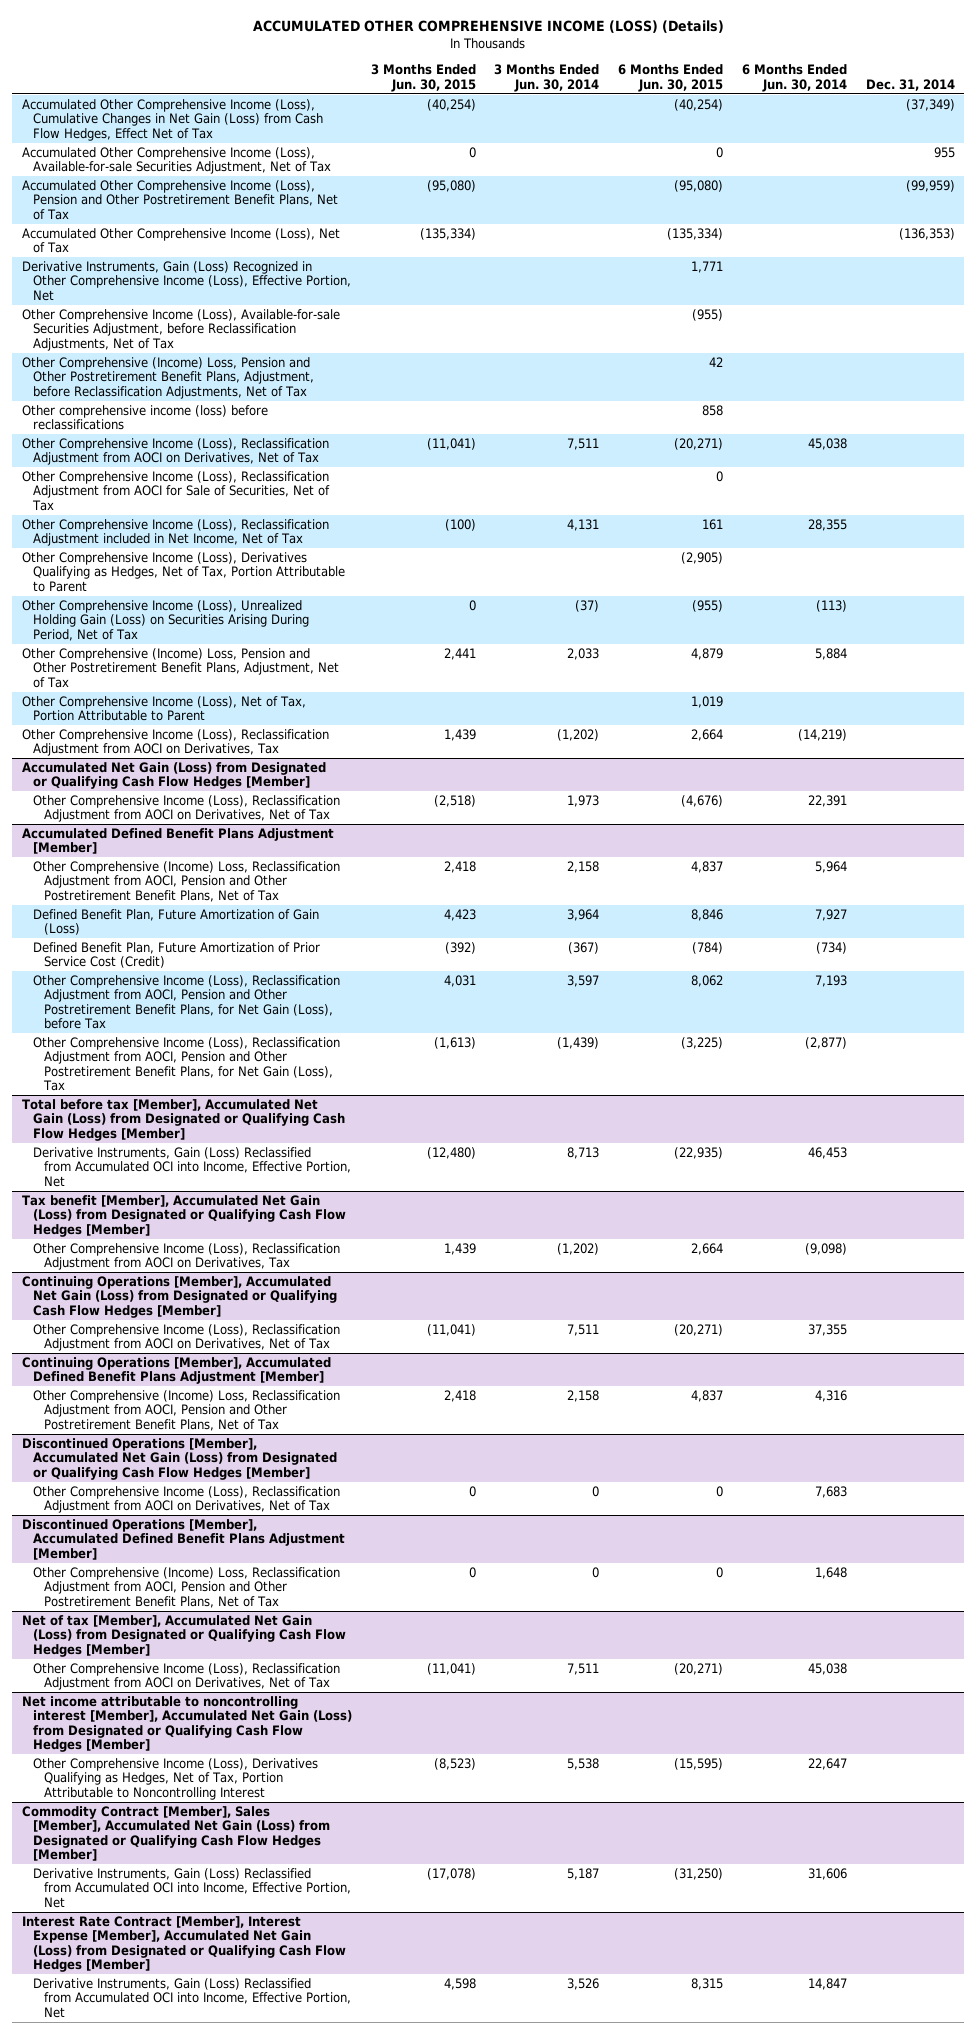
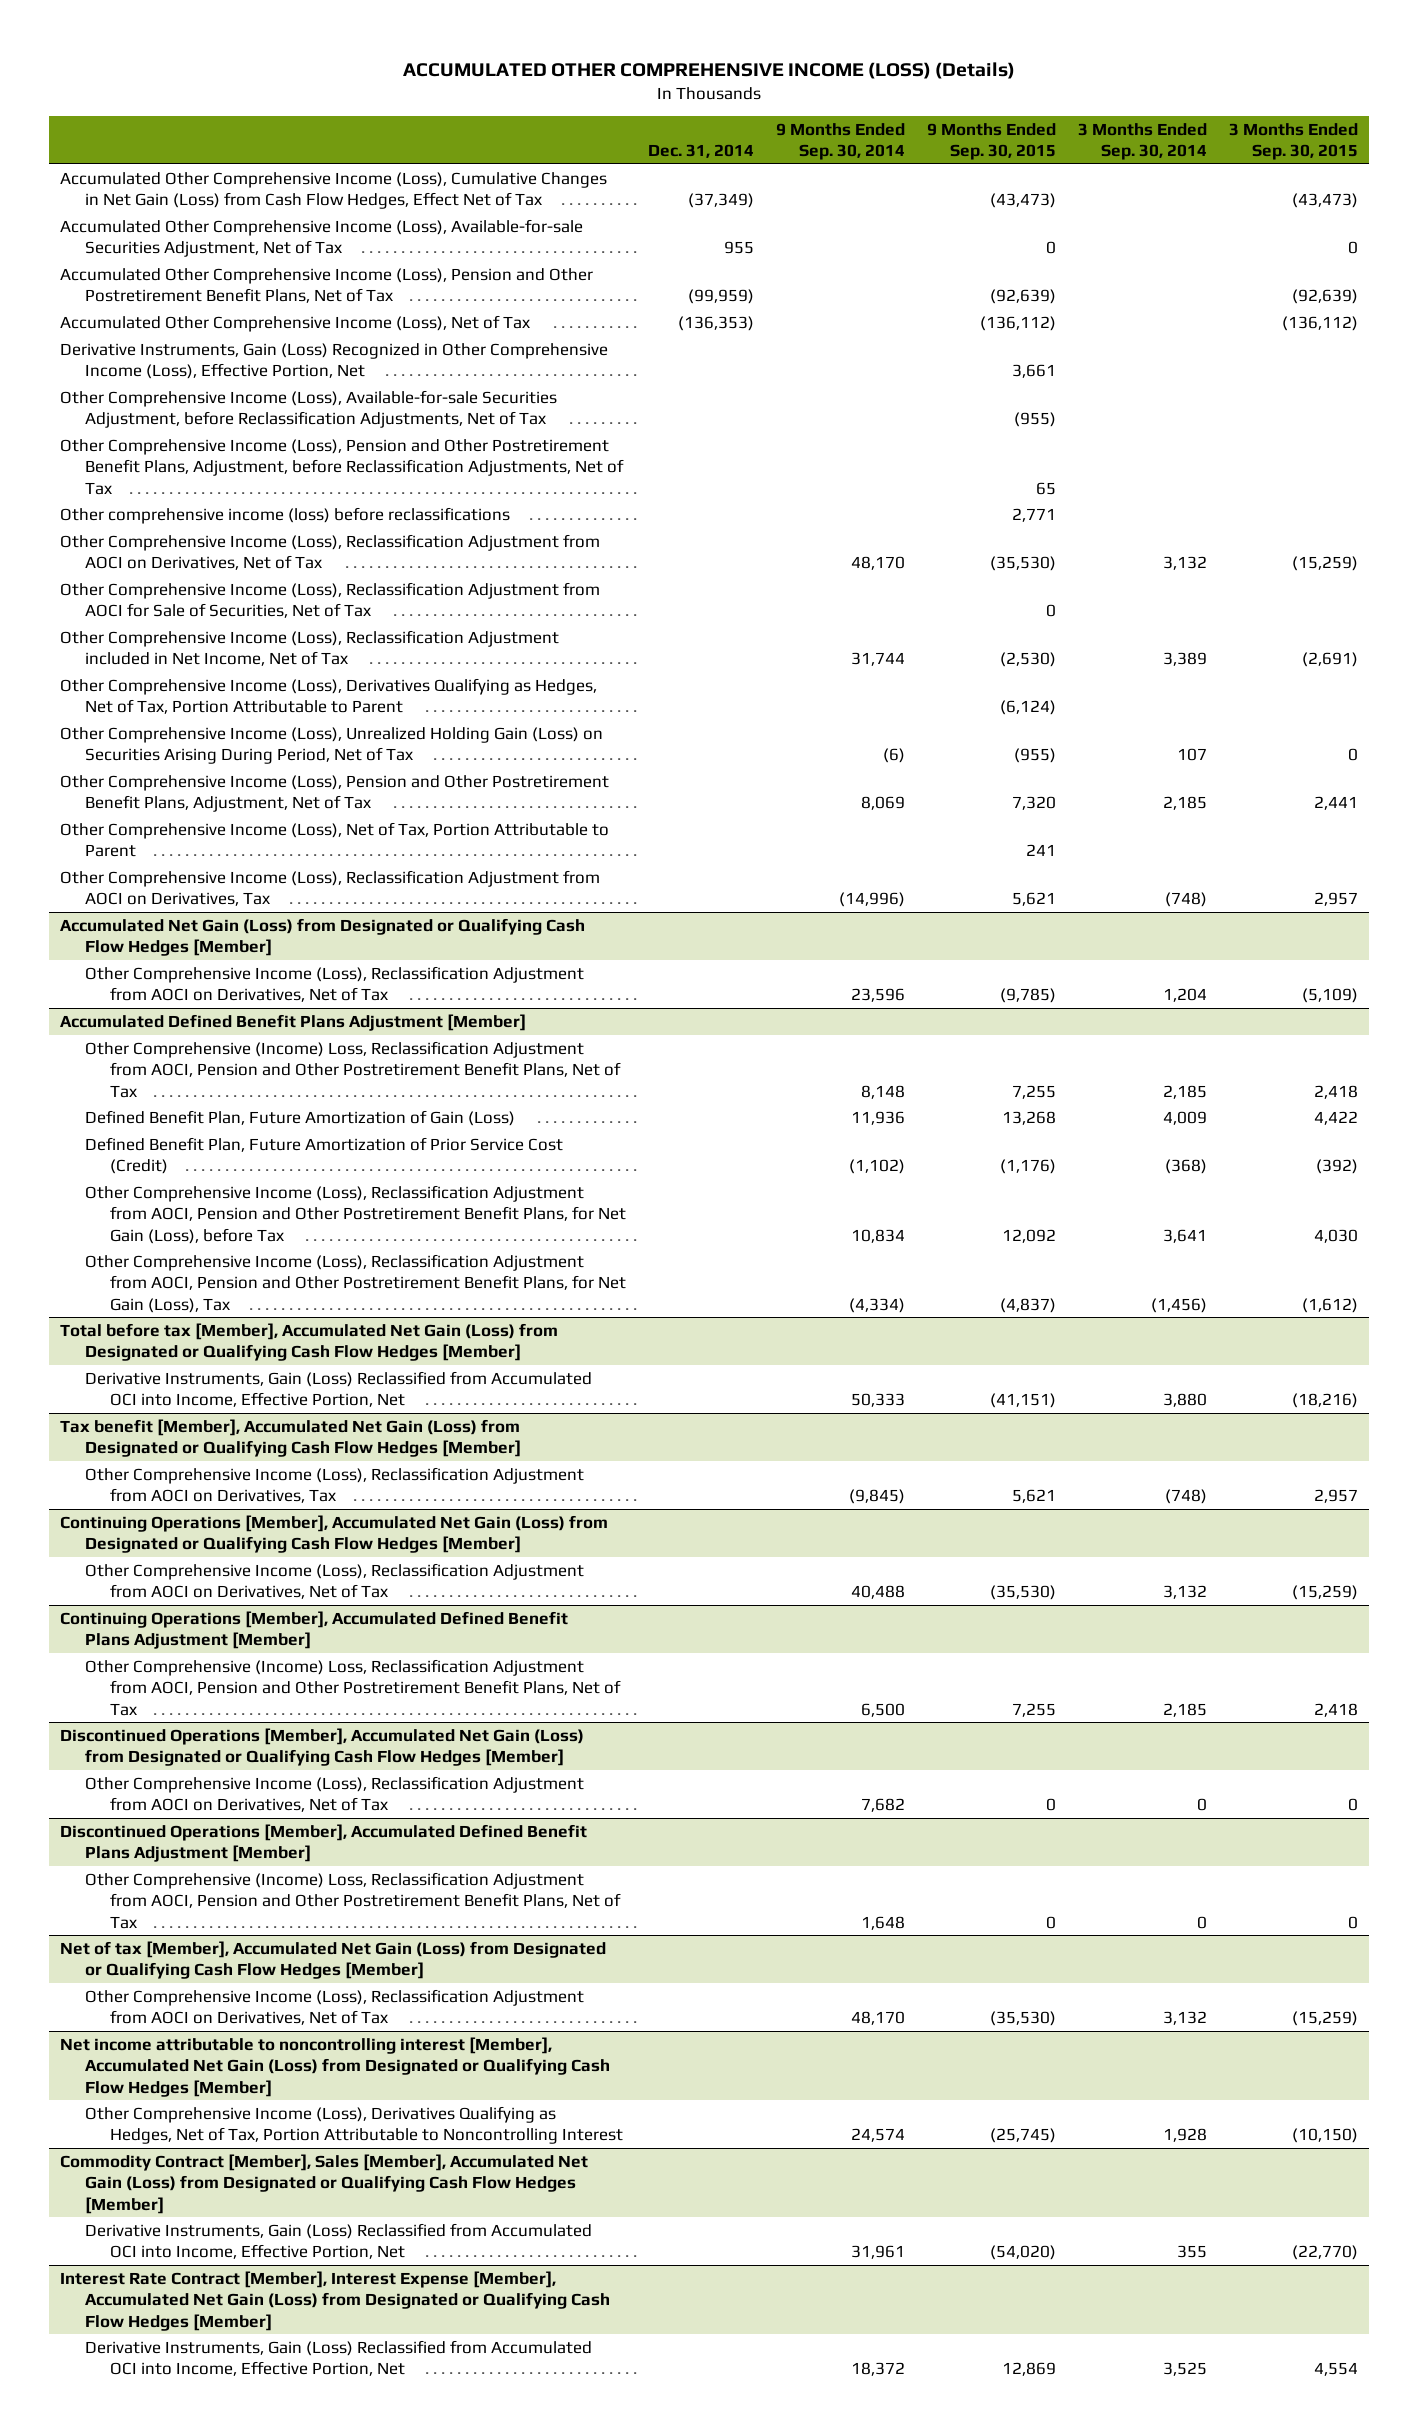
[370,64,476,92] 3 Months Ended Jun. 30, 2015 -> none
[494,64,600,92] 3 Months Ended Jun. 30, 2014 -> none
[618,64,724,92] 6 Months Ended Jun. 30, 2015 -> none
[742,64,848,92] 6 Months Ended Jun. 30, 2014 -> none
none -> [775,122,905,161] 9 Months Ended Sep. 30, 2014
none -> [926,122,1056,161] 9 Months Ended Sep. 30, 2015
none -> [1077,122,1207,161] 3 Months Ended Sep. 30, 2014
none -> [1228,122,1358,161] 3 Months Ended Sep. 30, 2015
[21,357,314,399] Other Comprehensive (Income) Loss, Pension and Other Postretirement Benefit Plans, Adjustment, before Reclassification Adjustments, Net of Tax -> [60,438,624,495] Other Comprehensive Income (Loss), Pension and Other Postretirement Benefit Plans, Adjustment, before Reclassification Adjustments, Net of Tax
[21,648,339,688] Other Comprehensive (Income) Loss, Pension and Other Postretirement Benefit Plans, Adjustment, Net of Tax -> [60,774,610,813] Other Comprehensive Income (Loss), Pension and Other Postretirement Benefit Plans, Adjustment, Net of Tax

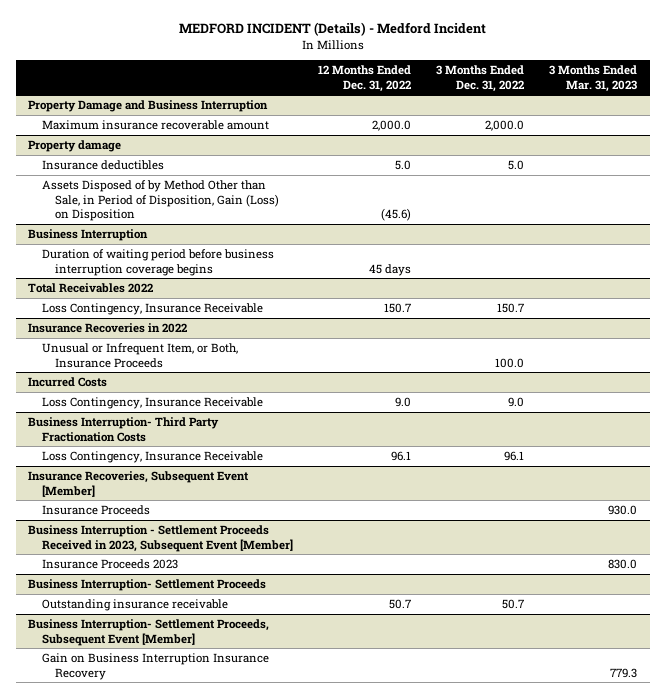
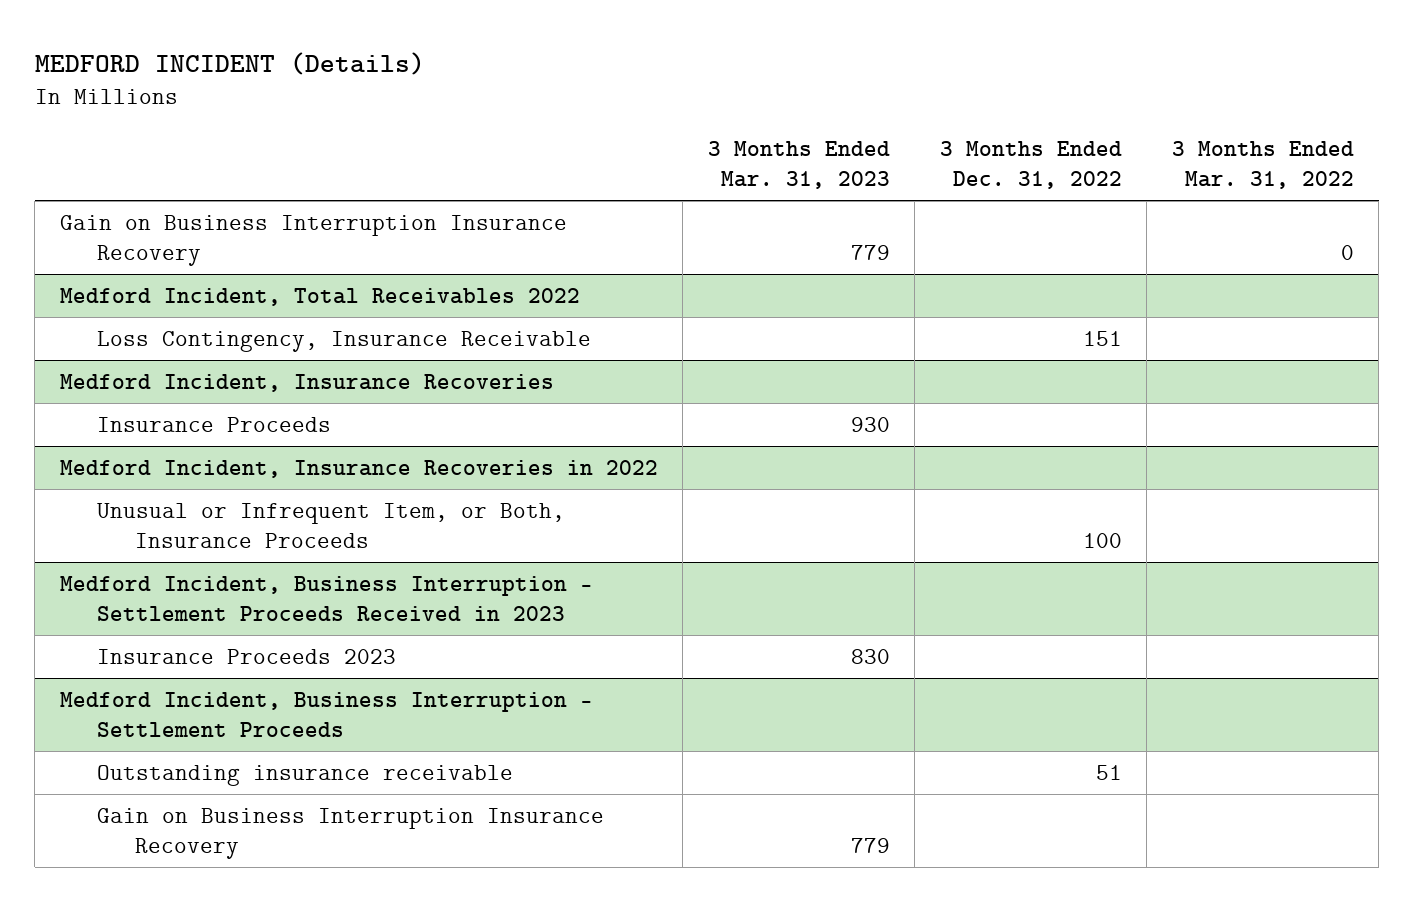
[178,22,486,37] MEDFORD INCIDENT (Details) - Medford Incident -> [34,51,425,75] MEDFORD INCIDENT (Details)
[318,65,412,92] 12 Months Ended Dec. 31, 2022 -> none
none -> [1171,141,1354,190] 3 Months Ended Mar. 31, 2022
[28,100,269,113] Property Damage and Business Interruption -> none
[41,120,269,131] Maximum insurance recoverable amount -> none
[28,140,122,153] Property damage -> none
[41,160,164,171] Insurance deductibles -> none
[41,180,280,222] Assets Disposed of by Method Other than Sale, in Period of Disposition, Gain (Loss) on Disposition -> none
[28,229,149,242] Business Interruption -> none
[41,249,274,276] Duration of waiting period before business interruption coverage begins -> none
[28,377,108,388] Incurred Costs -> none
[41,397,263,410] Loss Contingency, Insurance Receivable -> none
[28,417,220,442] Business Interruption- Third Party Fractionation Costs -> none
[41,451,263,464] Loss Contingency, Insurance Receivable -> none
[28,471,250,497] Insurance Recoveries, Subsequent Event [Member] -> none
[41,505,150,516] Insurance Proceeds -> none
[28,619,270,646] Business Interruption- Settlement Proceeds, Subsequent Event [Member] -> none
[41,653,269,680] Gain on Business Interruption Insurance Recovery -> none
none -> [59,214,567,266] Gain on Business Interruption Insurance Recovery
[28,283,154,294] Total Receivables 2022 -> [59,287,580,306] Medford Incident, Total Receivables 2022
[497,303,525,314] 150.7 -> [1082,330,1122,346] 151
none -> [59,373,554,392] Medford Incident, Insurance Recoveries
none -> [97,416,332,432] Insurance Proceeds
[28,323,188,334] Insurance Recoveries in 2022 -> [59,459,658,478] Medford Incident, Insurance Recoveries in 2022
[495,357,525,368] 100.0 -> [1082,532,1122,548] 100
[28,525,293,552] Business Interruption - Settlement Proceeds Received in 2023, Subsequent Event [Member] -> [59,575,593,621] Medford Incident, Business Interruption - Settlement Proceeds Received in 2023
[608,559,638,570] 830.0 -> [850,648,890,664] 830
[28,579,267,592] Business Interruption- Settlement Proceeds -> [59,691,593,737] Medford Incident, Business Interruption - Settlement Proceeds
[502,599,525,610] 50.7 -> [1095,764,1122,780] 51
none -> [97,807,605,859] Gain on Business Interruption Insurance Recovery

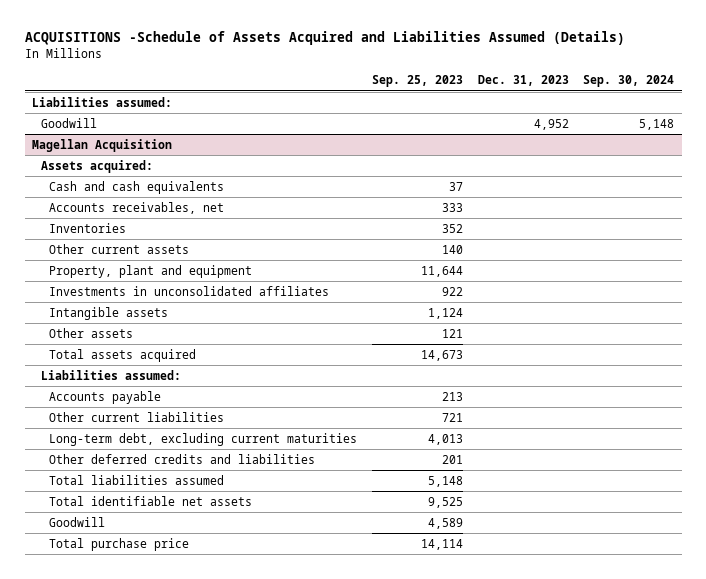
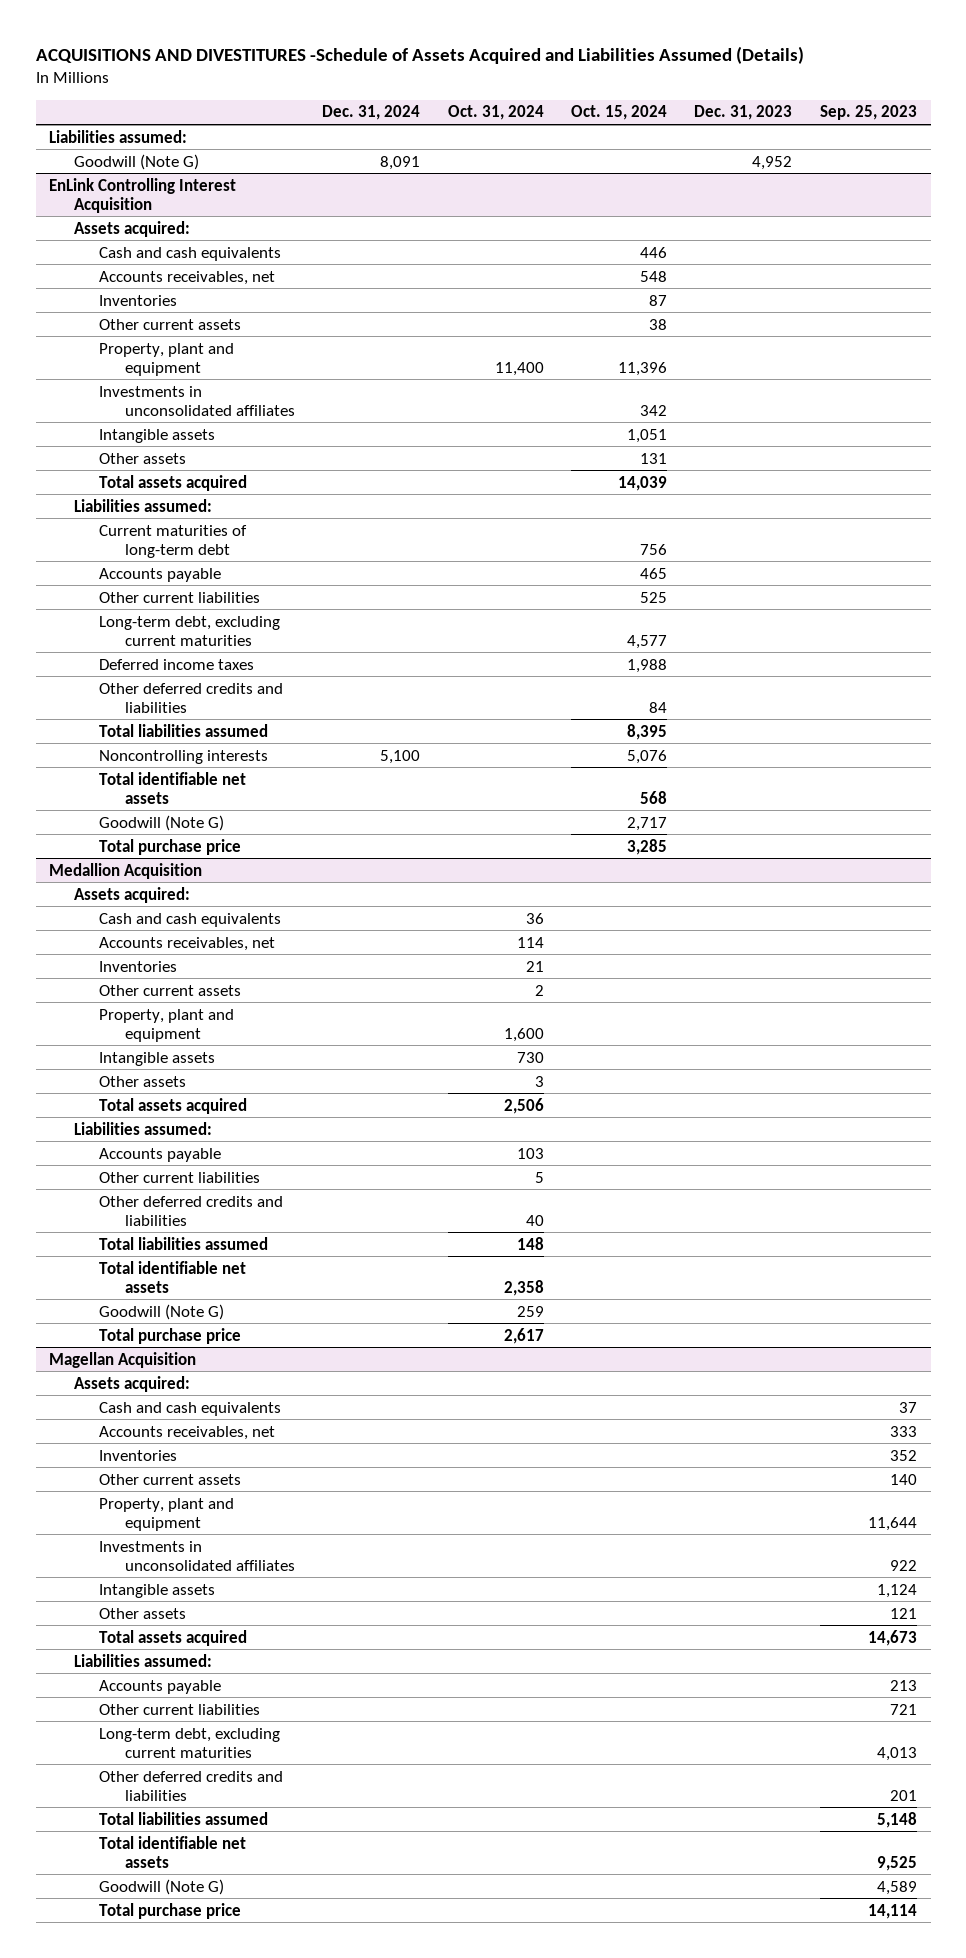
[24,31,625,46] ACQUISITIONS -Schedule of Assets Acquired and Liabilities Assumed (Details) -> [35,46,804,65] ACQUISITIONS AND DIVESTITURES -Schedule of Assets Acquired and Liabilities Assumed (Details)
[583,75,675,88] Sep. 30, 2024 -> none
none -> [322,105,421,121] Dec. 31, 2024
none -> [447,105,544,121] Oct. 31, 2024
none -> [571,105,668,121] Oct. 15, 2024
[40,117,97,128] Goodwill -> [74,153,200,170] Goodwill (Note G)
none -> [49,177,237,213] EnLink Controlling Interest Acquisition
none -> [74,220,191,237] Assets acquired:
none -> [99,246,282,261] Cash and cash equivalents
none -> [99,270,276,285] Accounts receivables, net
none -> [99,294,178,306] Inventories
none -> [99,318,242,330] Other current assets
none -> [99,342,235,376] Property, plant and equipment
none -> [99,385,295,416] Investments in unconsolidated affiliates
none -> [99,428,216,443] Intangible assets
none -> [99,452,187,464] Other assets
none -> [99,474,248,491] Total assets acquired
none -> [74,498,213,512] Liabilities assumed:
none -> [99,524,248,558] Current maturities of long-term debt
none -> [99,567,222,582] Accounts payable
none -> [99,591,261,603] Other current liabilities
none -> [99,615,281,646] Long-term debt, excluding current maturities
none -> [99,658,255,670] Deferred income taxes
none -> [99,682,284,713] Other deferred credits and liabilities
none -> [99,723,269,737] Total liabilities assumed
none -> [99,749,269,764] Noncontrolling interests
none -> [99,771,247,804] Total identifiable net assets
none -> [99,814,225,831] Goodwill (Note G)
none -> [99,838,242,855] Total purchase price
none -> [49,862,203,879] Medallion Acquisition
none -> [74,886,191,903] Assets acquired:
none -> [99,912,282,927] Cash and cash equivalents
none -> [99,936,276,951] Accounts receivables, net
none -> [99,960,178,972] Inventories
none -> [99,984,242,996] Other current assets
none -> [99,1008,235,1042] Property, plant and equipment
none -> [99,1051,216,1066] Intangible assets
none -> [99,1075,187,1087] Other assets
none -> [99,1097,248,1114] Total assets acquired
none -> [74,1121,213,1135] Liabilities assumed:
none -> [99,1147,222,1162] Accounts payable
none -> [99,1171,261,1183] Other current liabilities
none -> [99,1195,284,1226] Other deferred credits and liabilities
none -> [99,1236,269,1250] Total liabilities assumed
none -> [99,1260,247,1293] Total identifiable net assets
none -> [99,1303,225,1320] Goodwill (Note G)
none -> [99,1327,242,1344] Total purchase price
[49,516,106,527] Goodwill -> [99,1878,225,1895] Goodwill (Note G)

